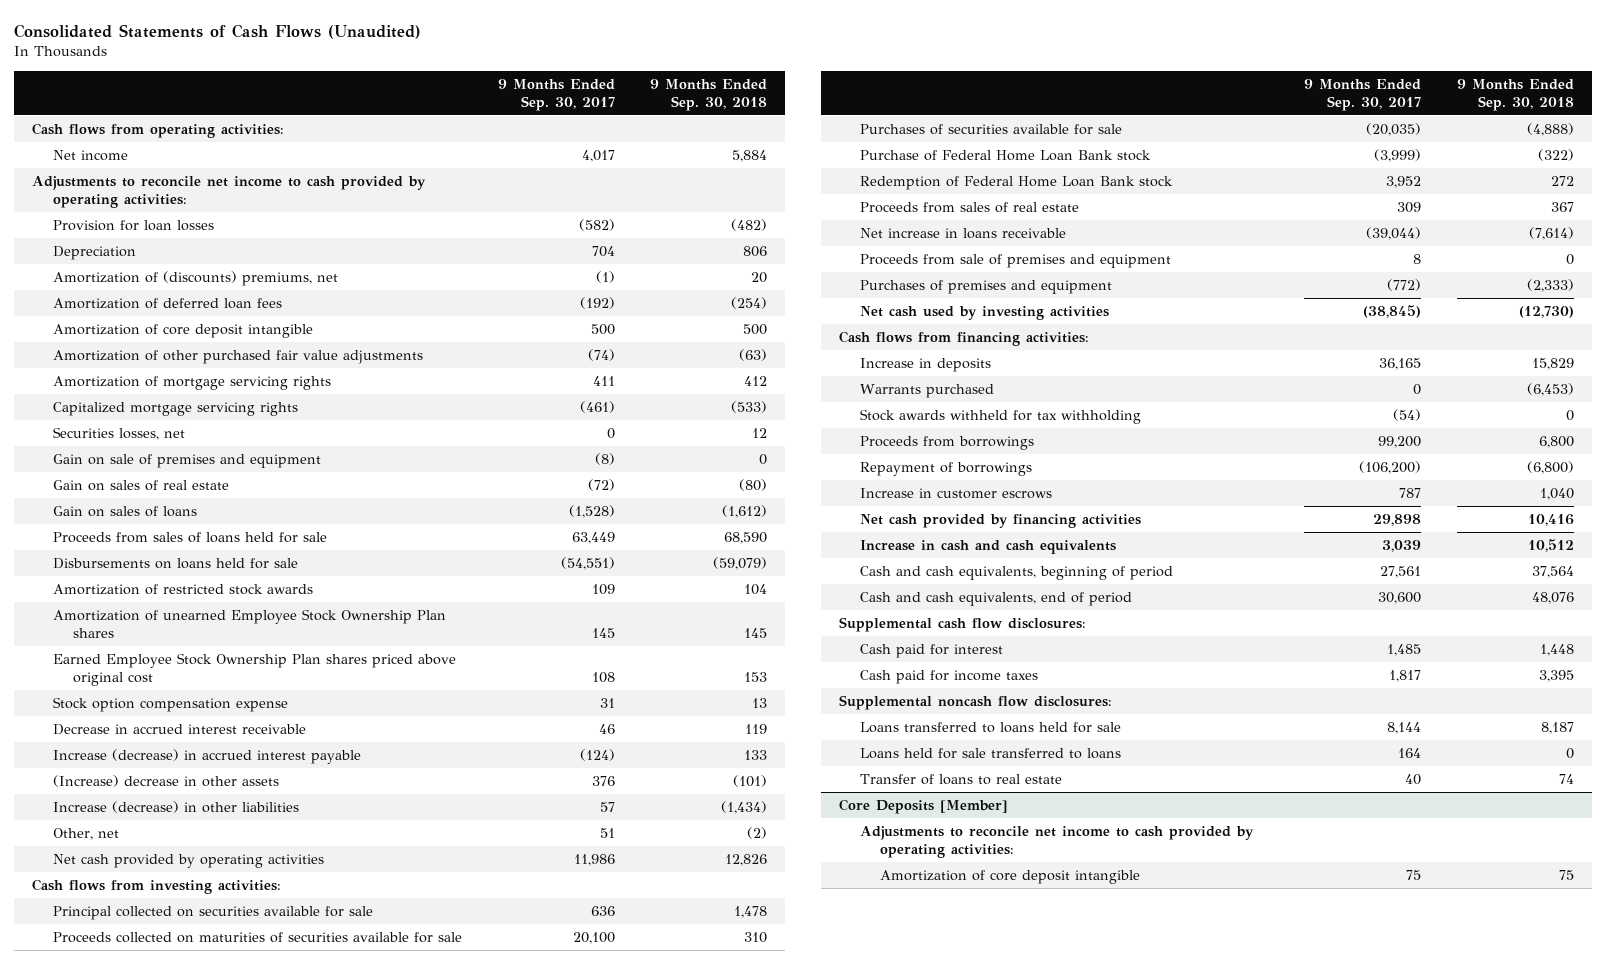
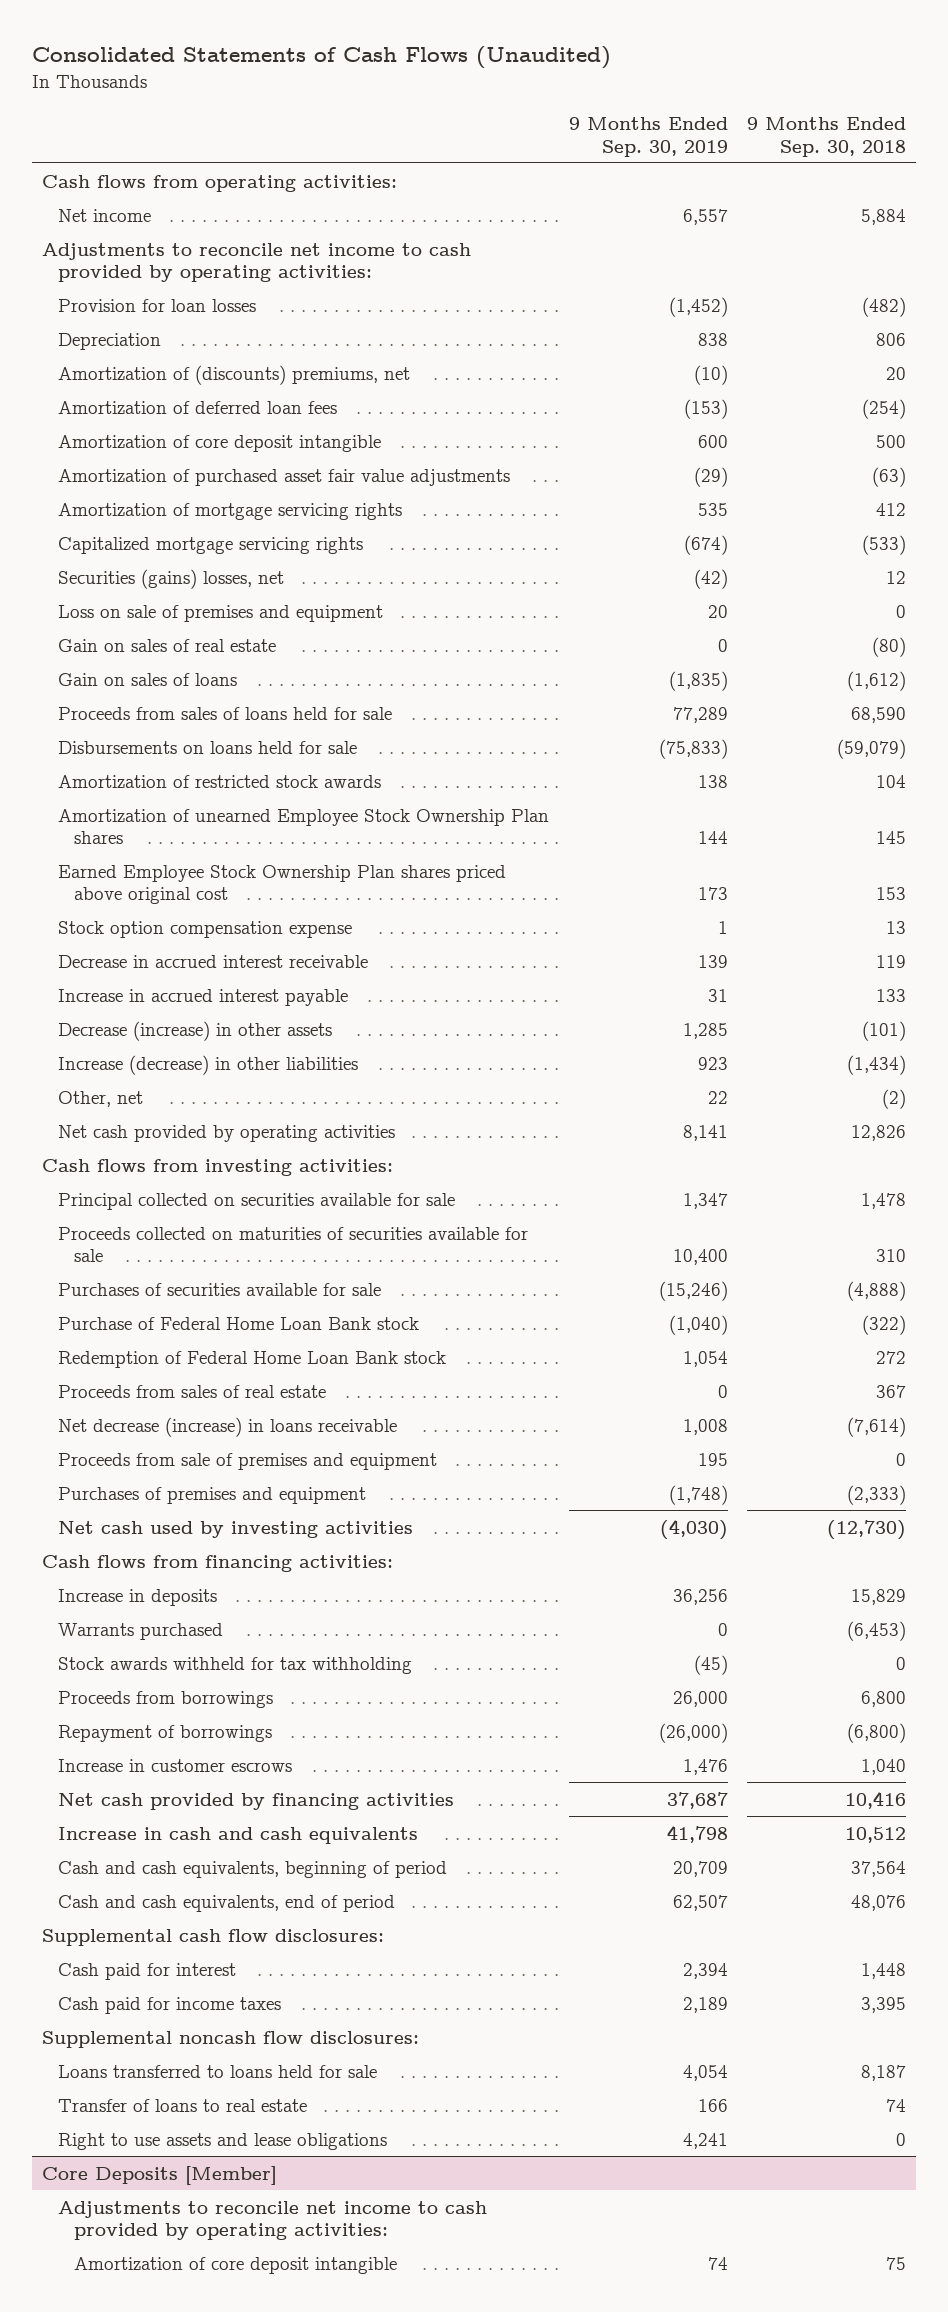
[497,78,615,111] 9 Months Ended Sep. 30, 2017 -> none
none -> [568,117,728,157] 9 Months Ended Sep. 30, 2019
[52,350,423,365] Amortization of other purchased fair value adjustments -> [57,468,510,486] Amortization of purchased asset fair value adjustments
[52,427,185,441] Securities losses, net -> [57,568,284,589] Securities (gains) losses, net
[52,454,321,469] Gain on sale of premises and equipment -> [57,604,383,622] Loss on sale of premises and equipment
[52,749,361,765] Increase (decrease) in accrued interest payable -> [57,988,348,1006] Increase in accrued interest payable
[52,775,279,788] (Increase) decrease in other assets -> [57,1020,332,1041] Decrease (increase) in other assets
[859,228,1066,240] Net increase in loans receivable -> [57,1416,397,1437] Net decrease (increase) in loans receivable
[859,748,1121,760] Loans held for sale transferred to loans -> none
none -> [57,2132,387,2150] Right to use assets and lease obligations

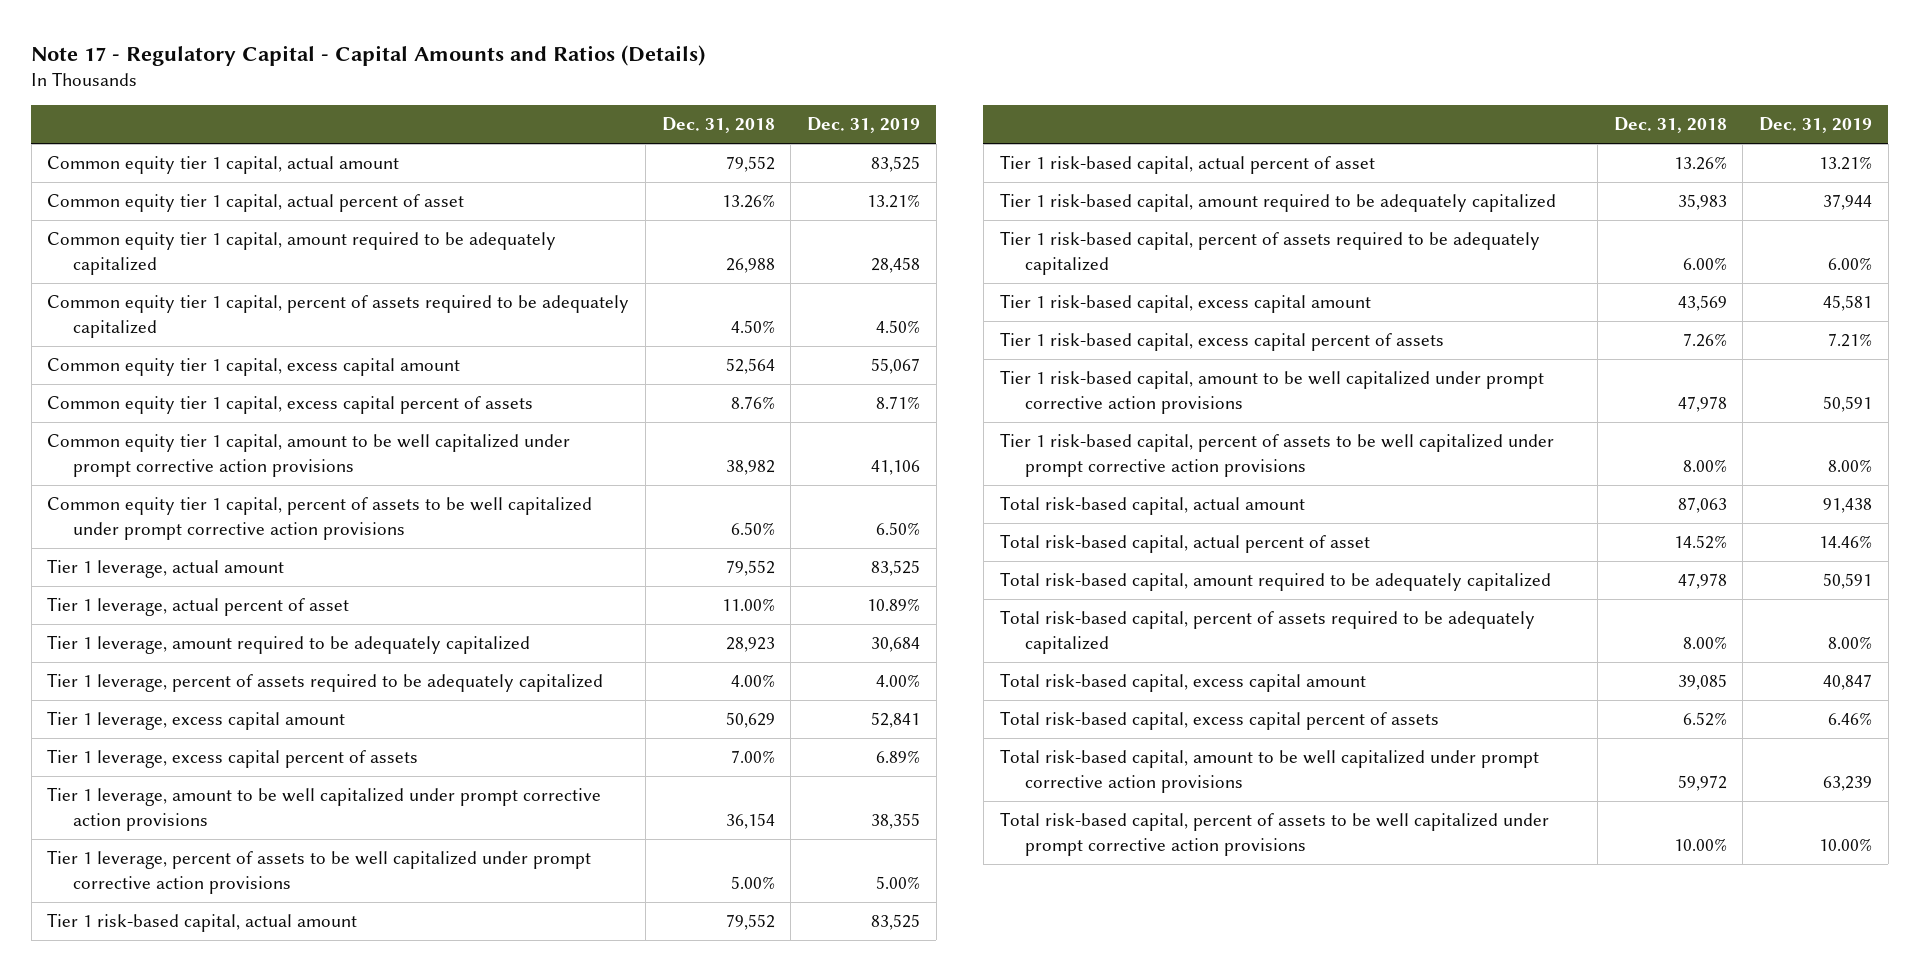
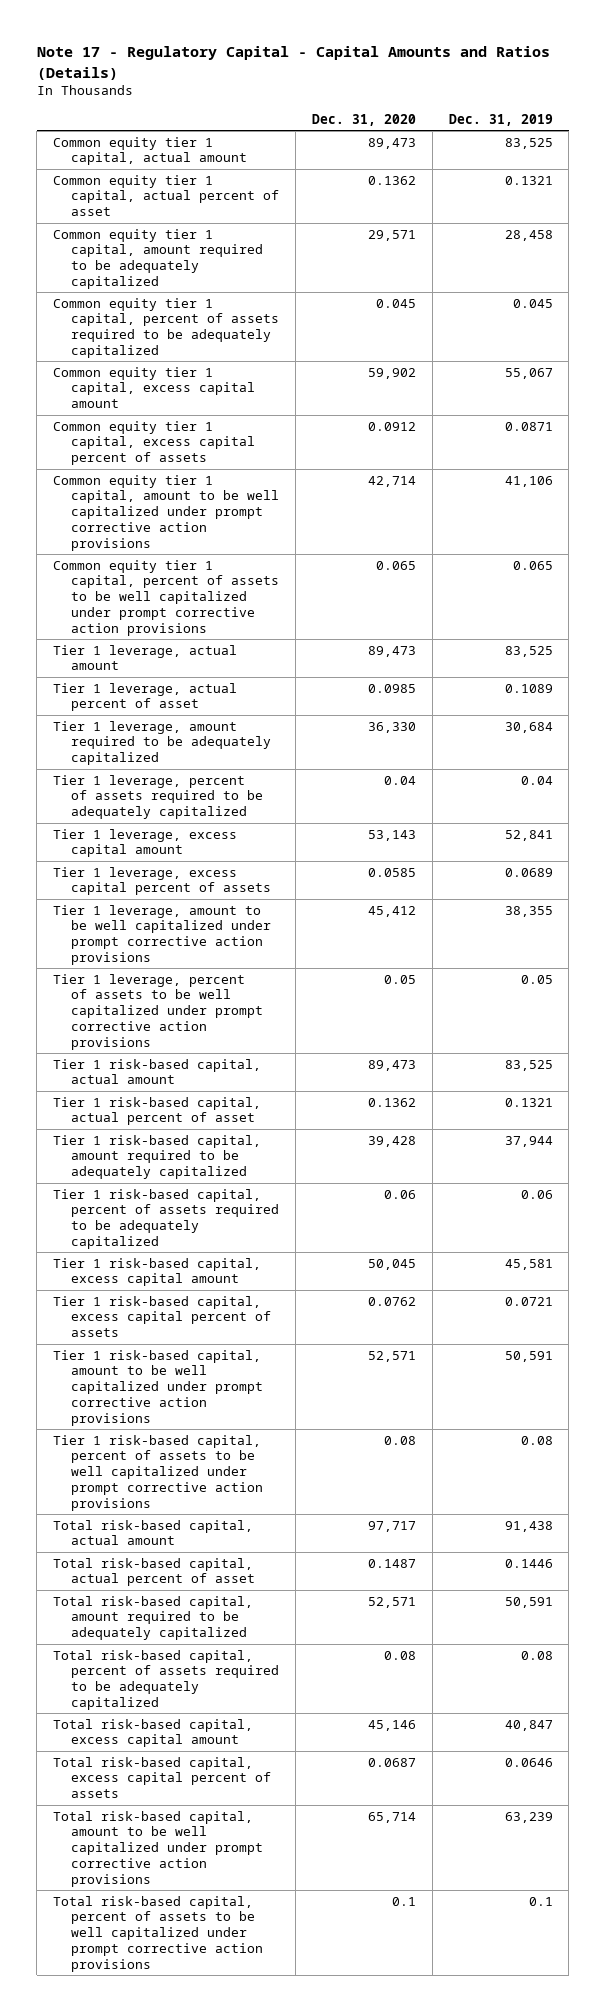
[661,117,775,134] Dec. 31, 2018 -> none
none -> [311,114,416,127] Dec. 31, 2020
[866,194,920,209] 13.21% -> [504,175,553,185] 0.1321
[875,319,920,333] 4.50% -> [512,298,553,308] 0.045
[875,396,920,410] 8.71% -> [504,421,553,431] 0.0871
[875,521,920,535] 6.50% -> [512,560,553,570] 0.065
[866,598,920,612] 10.89% -> [504,683,553,693] 0.1089
[875,674,920,688] 4.00% -> [520,775,553,785] 0.04
[875,750,920,764] 6.89% -> [504,867,553,877] 0.0689
[875,875,920,889] 5.00% -> [520,974,553,984] 0.05
[1819,156,1873,171] 13.21% -> [504,1097,553,1107] 0.1321
[1828,256,1873,270] 6.00% -> [520,1189,553,1199] 0.06
[1828,333,1873,348] 7.21% -> [504,1296,553,1306] 0.0721
[1828,458,1873,472] 8.00% -> [520,1435,553,1445] 0.08
[1819,535,1873,549] 14.46% -> [504,1558,553,1568] 0.1446
[1828,635,1873,649] 8.00% -> [520,1650,553,1660] 0.08
[1828,712,1873,726] 6.46% -> [504,1757,553,1767] 0.0646
[1819,837,1873,851] 10.00% -> [528,1896,553,1906] 0.1

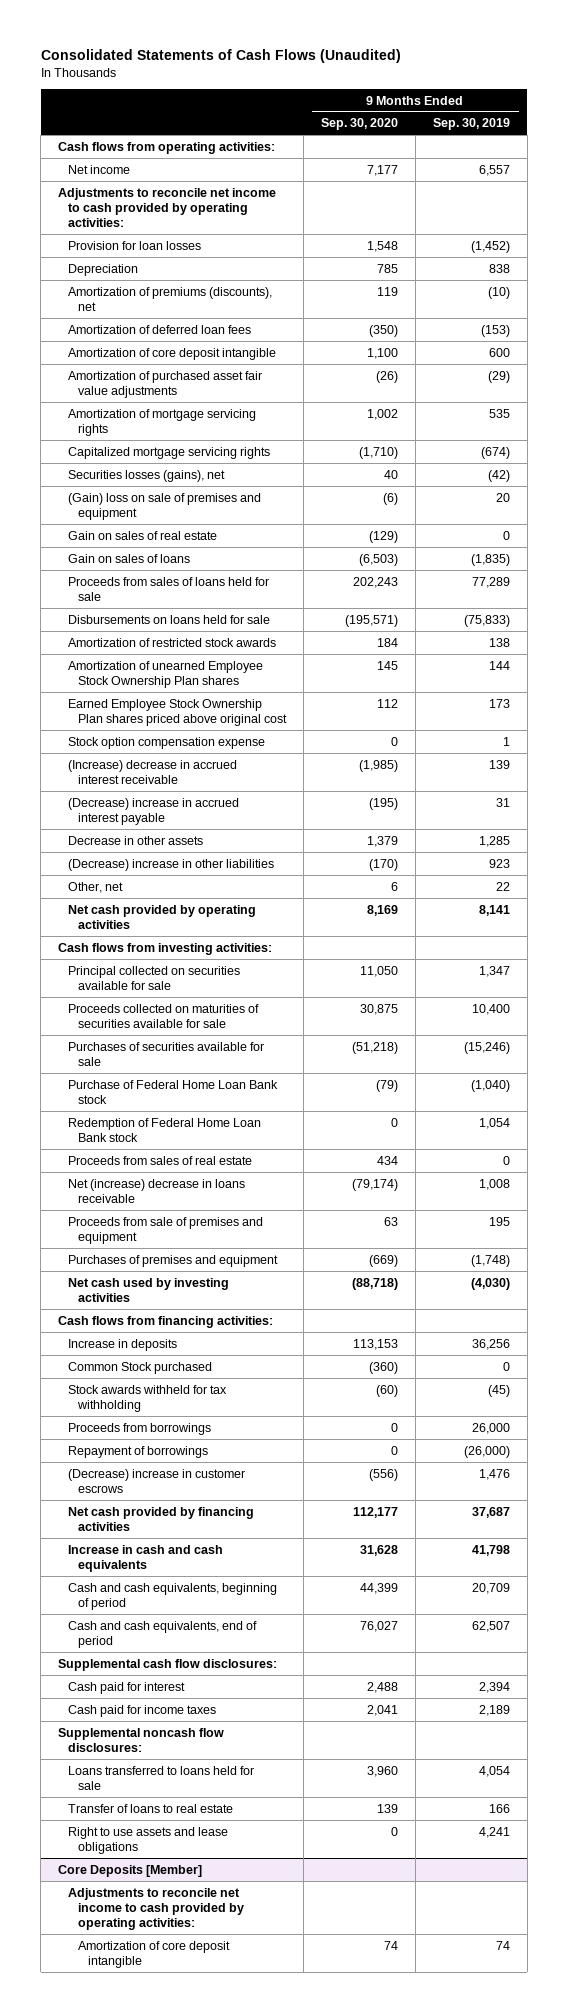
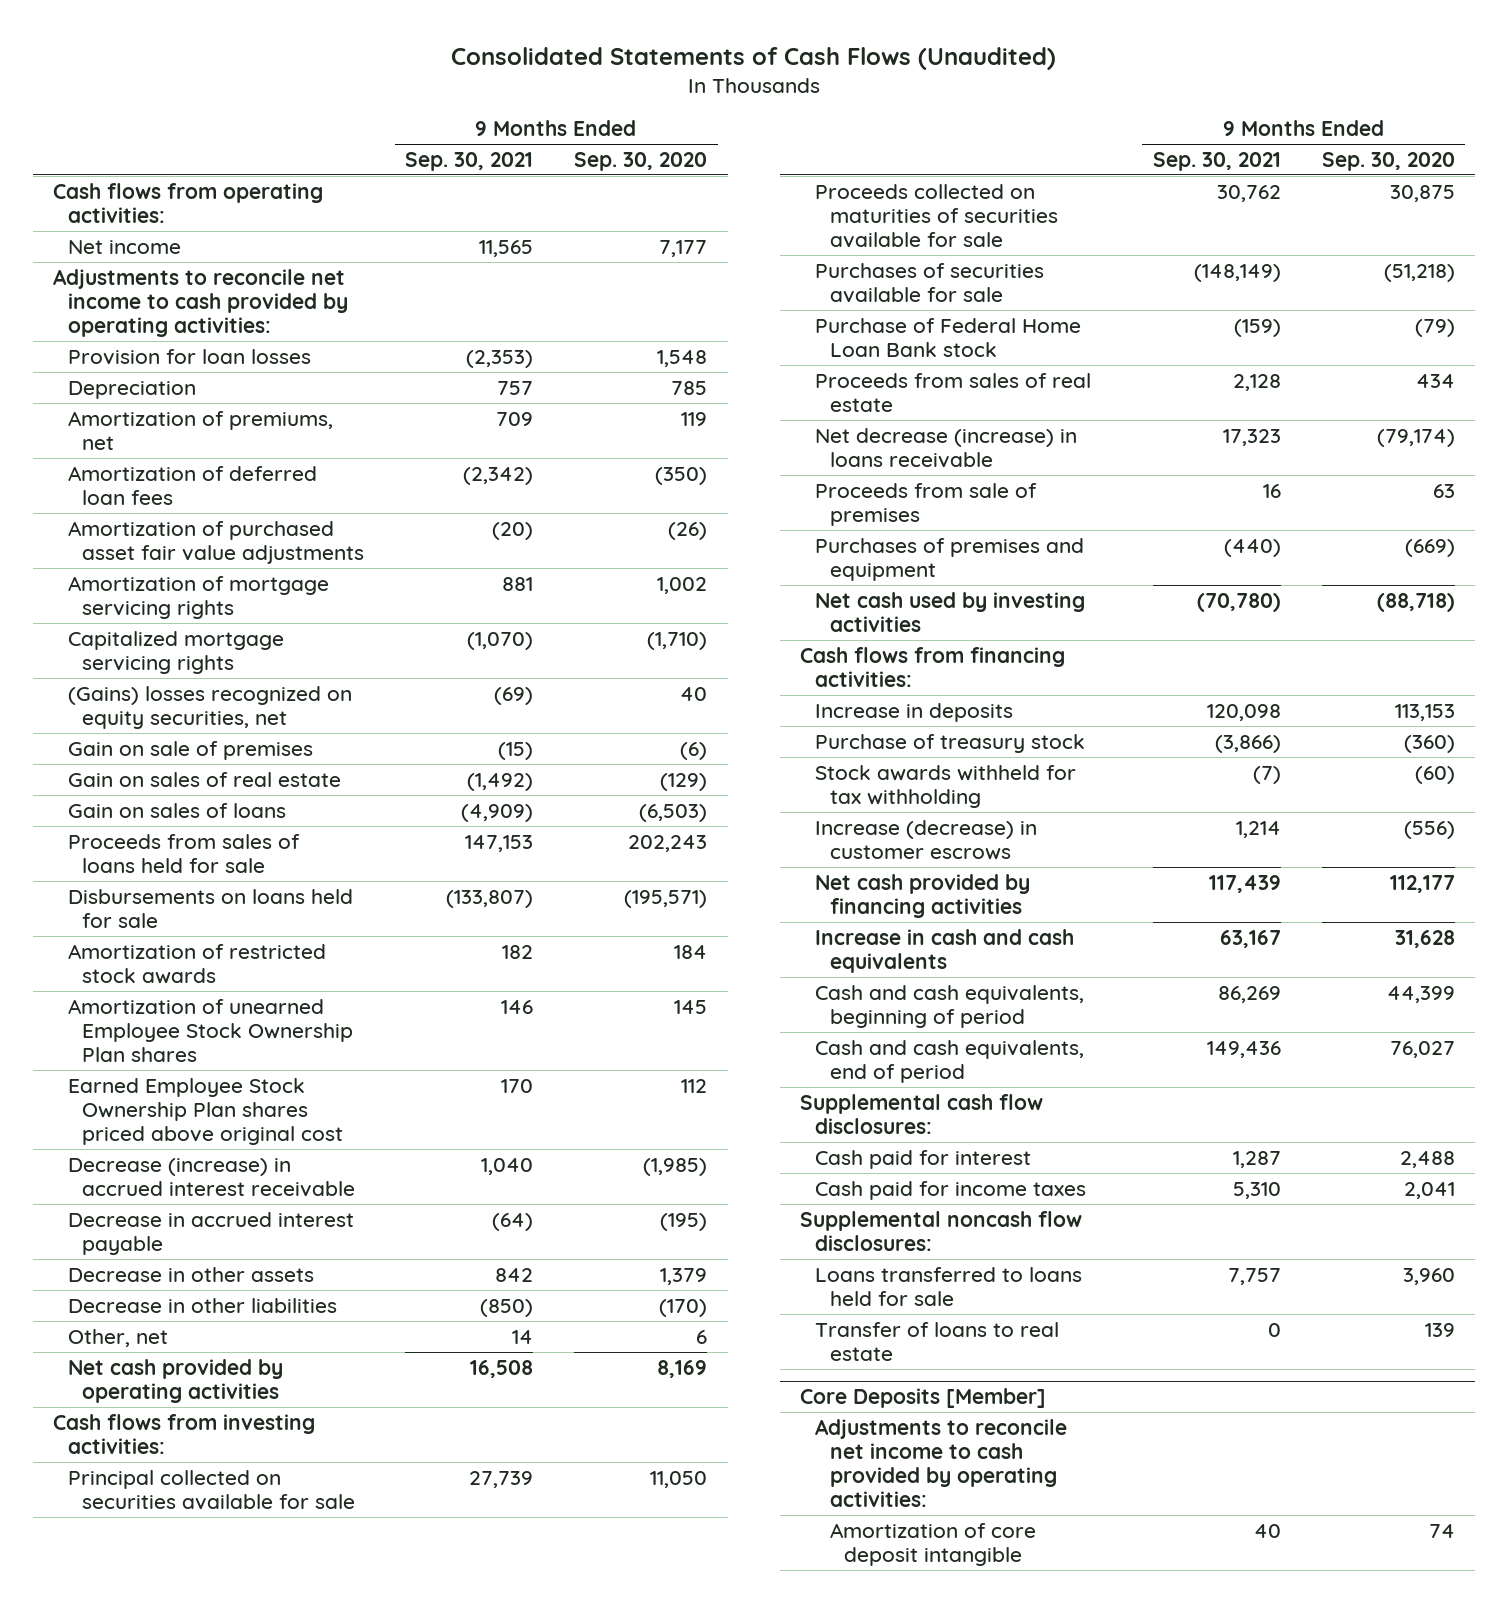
[432,118,510,131] Sep. 30, 2019 -> none
none -> [405,151,534,171] Sep. 30, 2021
[68,286,273,311] Amortization of premiums (discounts), net -> [67,410,333,450] Amortization of premiums, net
[68,347,277,360] Amortization of core deposit intangible -> none
[68,469,226,482] Securities losses (gains), net -> [67,685,352,729] (Gains) losses recognized on equity securities, net
[68,492,262,520] (Gain) loss on sale of premises and equipment -> [67,740,313,760] Gain on sale of premises
[68,736,266,749] Stock option compensation expense -> none
[68,759,238,784] (Increase) decrease in accrued interest receivable -> [67,1157,356,1197] Decrease (increase) in accrued interest receivable
[68,797,240,825] (Decrease) increase in accrued interest payable -> [67,1211,354,1255] Decrease in accrued interest payable
[68,858,275,871] (Decrease) increase in other liabilities -> [67,1297,337,1313] Decrease in other liabilities
[68,1117,262,1142] Redemption of Federal Home Loan Bank stock -> none
[68,1178,246,1203] Net (increase) decrease in loans receivable -> [815,427,1078,468] Net decrease (increase) in loans receivable
[68,1216,264,1244] Proceeds from sale of premises and equipment -> [815,482,1038,526] Proceeds from sale of premises
[68,1361,213,1374] Common Stock purchased -> [815,733,1086,753] Purchase of treasury stock
[68,1422,212,1435] Proceeds from borrowings -> none
[68,1445,209,1458] Repayment of borrowings -> none
[68,1468,246,1493] (Decrease) increase in customer escrows -> [815,819,1038,860] Increase (decrease) in customer escrows
[68,1826,229,1854] Right to use assets and lease obligations -> none

